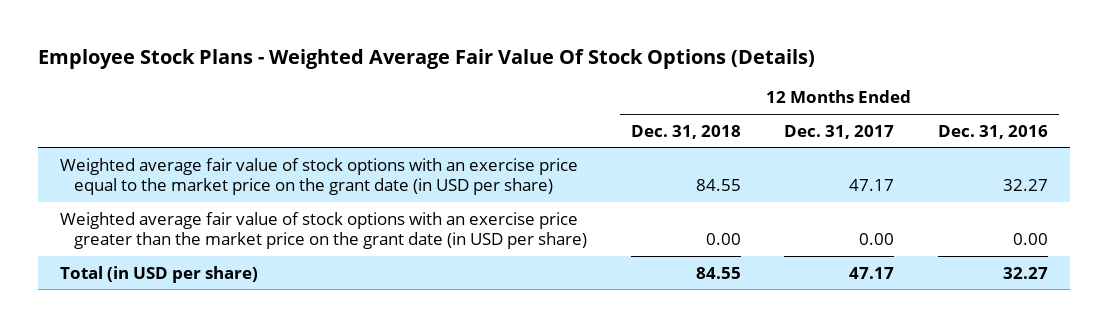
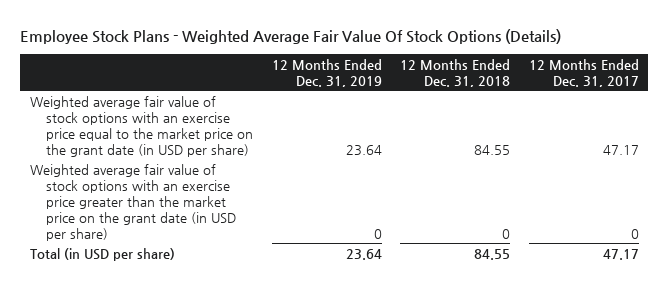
[938,124,1049,139] Dec. 31, 2016 -> none
none -> [271,58,382,87] 12 Months Ended Dec. 31, 2019
[705,233,741,246] 0.00 -> [502,228,511,239] 0
[859,233,895,246] 0.00 -> [630,228,639,239] 0

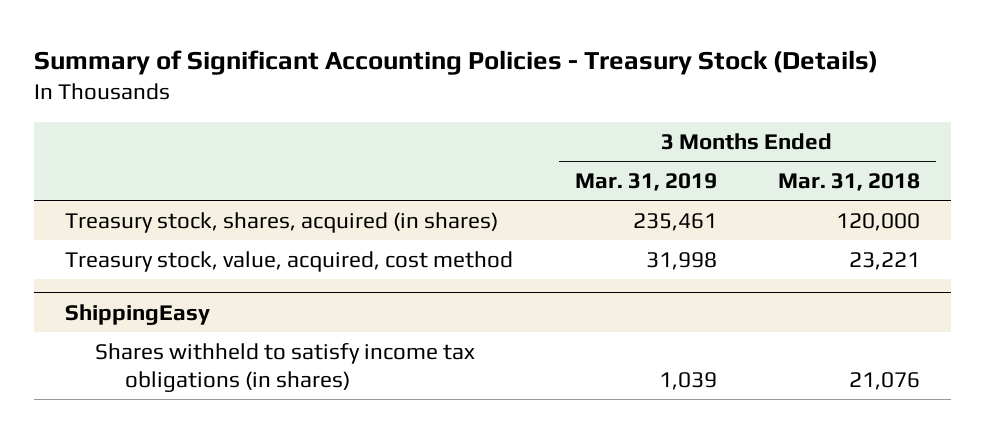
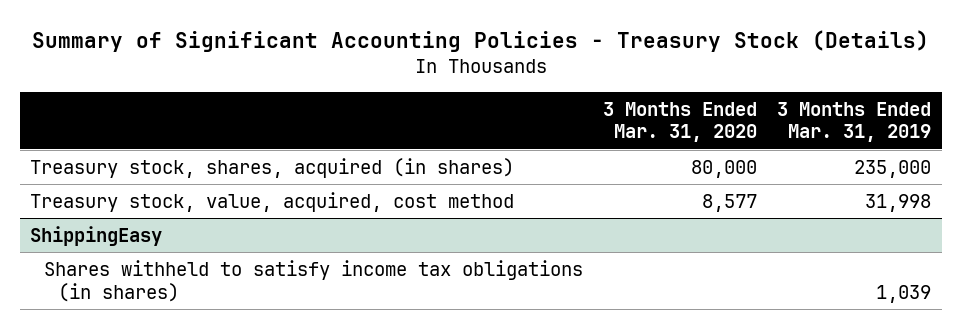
[778,172,921,191] Mar. 31, 2018 -> none
none -> [603,101,758,143] 3 Months Ended Mar. 31, 2020
[632,212,717,231] 235,461 -> [854,159,932,178] 235,000

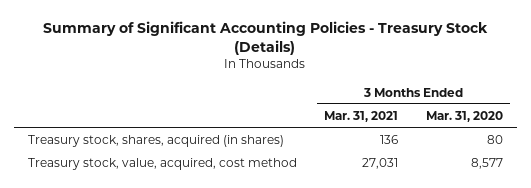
[777,101,932,143] 3 Months Ended Mar. 31, 2019 -> none
none -> [324,110,399,122] Mar. 31, 2021
[691,159,758,178] 80,000 -> [486,134,503,144] 80
[29,225,162,246] ShippingEasy -> none
[43,259,583,302] Shares withheld to satisfy income tax obligations (in shares) -> none

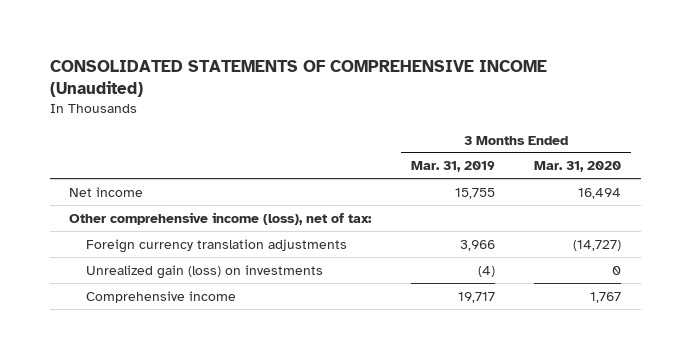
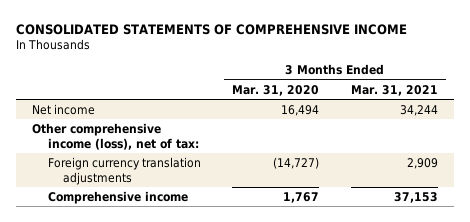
[49,59,547,97] CONSOLIDATED STATEMENTS OF COMPREHENSIVE INCOME (Unaudited) -> [15,23,407,35] CONSOLIDATED STATEMENTS OF COMPREHENSIVE INCOME
[410,161,495,173] Mar. 31, 2019 -> none
none -> [351,84,439,96] Mar. 31, 2021
[86,264,324,279] Unrealized gain (loss) on investments -> none

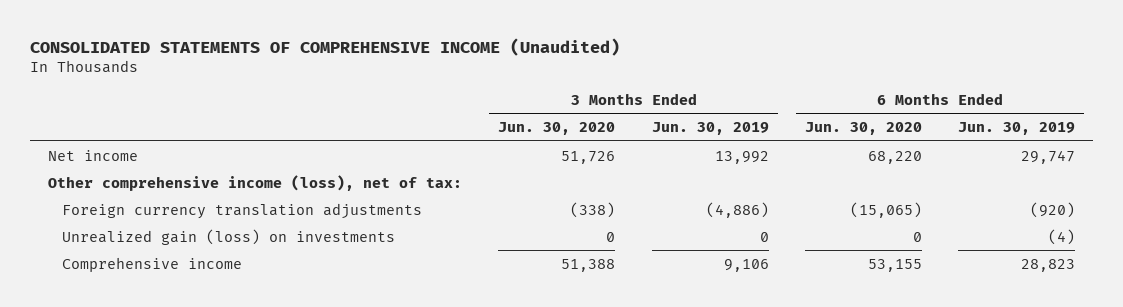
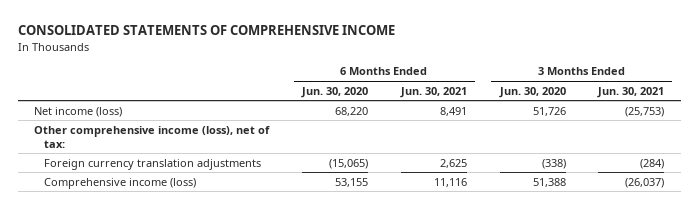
[30,37,621,56] CONSOLIDATED STATEMENTS OF COMPREHENSIVE INCOME (Unaudited) -> [17,25,395,36] CONSOLIDATED STATEMENTS OF COMPREHENSIVE INCOME
[651,122,769,136] Jun. 30, 2019 -> none
[957,122,1075,136] Jun. 30, 2019 -> none
none -> [399,86,467,98] Jun. 30, 2021
none -> [597,86,665,98] Jun. 30, 2021
[48,149,139,161] Net income -> [34,106,123,117] Net income (loss)
[61,228,395,245] Unrealized gain (loss) on investments -> none
[61,256,242,272] Comprehensive income -> [44,177,197,189] Comprehensive income (loss)

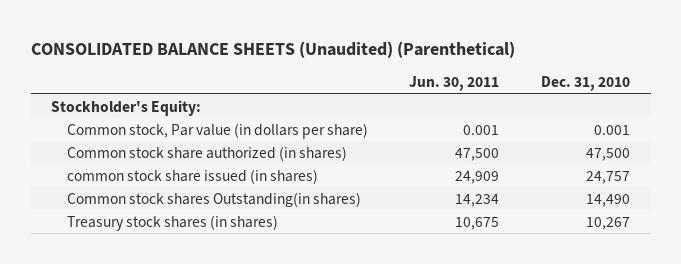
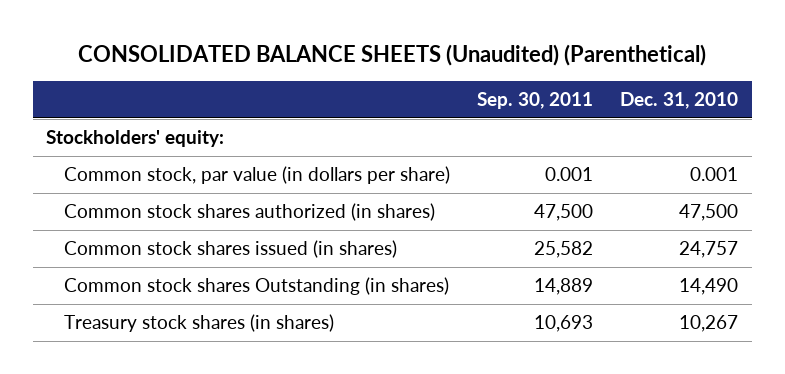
[409,76,500,92] Jun. 30, 2011 -> none
none -> [477,91,594,109] Sep. 30, 2011
[51,99,202,116] Stockholder's Equity: -> [46,130,225,148] Stockholders' equity:
[66,122,368,139] Common stock, Par value (in dollars per share) -> [63,166,450,185] Common stock, par value (in dollars per share)
[66,145,347,161] Common stock share authorized (in shares) -> [63,203,435,222] Common stock shares authorized (in shares)
[66,168,318,184] common stock share issued (in shares) -> [63,240,397,259] Common stock shares issued (in shares)
[66,191,361,207] Common stock shares Outstanding(in shares) -> [63,277,449,296] Common stock shares Outstanding (in shares)

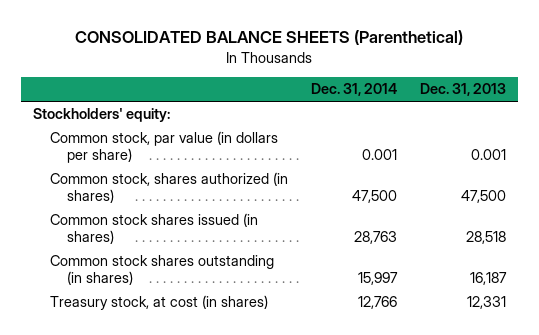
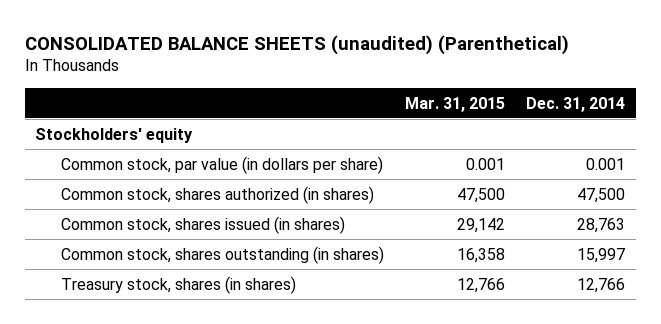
[75,30,464,46] CONSOLIDATED BALANCE SHEETS (Parenthetical) -> [24,34,569,55] CONSOLIDATED BALANCE SHEETS (unaudited) (Parenthetical)
[420,83,507,97] Dec. 31, 2013 -> none
none -> [404,96,505,112] Mar. 31, 2015
[32,108,170,123] Stockholders' equity: -> [35,127,194,143] Stockholders' equity
[49,213,258,245] Common stock shares issued (in shares) -> [60,215,345,234] Common stock, shares issued (in shares)
[49,255,274,286] Common stock shares outstanding (in shares) -> [60,245,384,264] Common stock, shares outstanding (in shares)
[49,295,268,311] Treasury stock, at cost (in shares) -> [60,275,296,294] Treasury stock, shares (in shares)

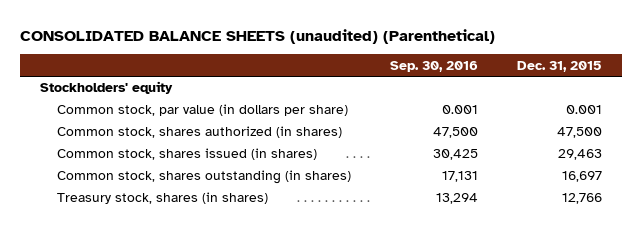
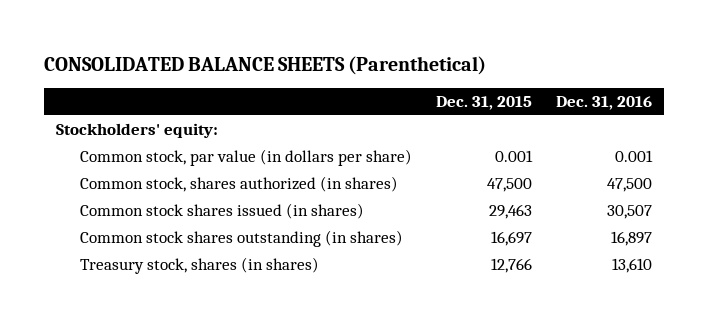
[20,29,496,45] CONSOLIDATED BALANCE SHEETS (unaudited) (Parenthetical) -> [44,55,487,75] CONSOLIDATED BALANCE SHEETS (Parenthetical)
[389,60,478,72] Sep. 30, 2016 -> none
none -> [555,96,652,111] Dec. 31, 2016
[40,81,174,95] Stockholders' equity -> [56,123,219,139] Stockholders' equity:
[56,148,317,161] Common stock, shares issued (in shares) -> [80,203,365,220] Common stock shares issued (in shares)
[56,170,351,185] Common stock, shares outstanding (in shares) -> [80,230,404,248] Common stock shares outstanding (in shares)

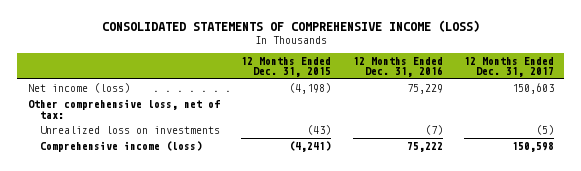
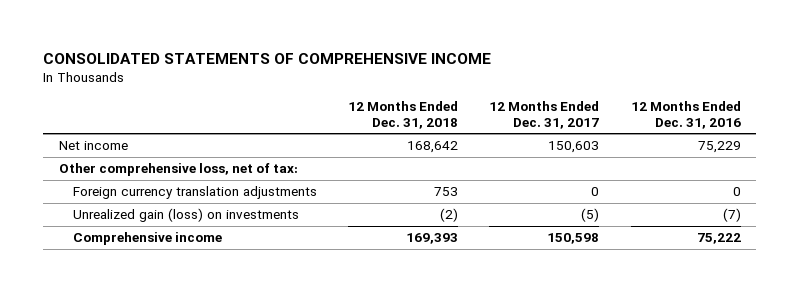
[101,20,480,33] CONSOLIDATED STATEMENTS OF COMPREHENSIVE INCOME (LOSS) -> [43,53,492,65] CONSOLIDATED STATEMENTS OF COMPREHENSIVE INCOME
[241,56,332,78] 12 Months Ended Dec. 31, 2015 -> none
none -> [348,101,459,129] 12 Months Ended Dec. 31, 2018
[27,82,130,93] Net income (loss) -> [58,140,128,150] Net income
none -> [73,185,318,199] Foreign currency translation adjustments
[40,125,221,134] Unrealized loss on investments -> [73,207,300,222] Unrealized gain (loss) on investments
[40,140,203,152] Comprehensive income (loss) -> [73,231,223,245] Comprehensive income

